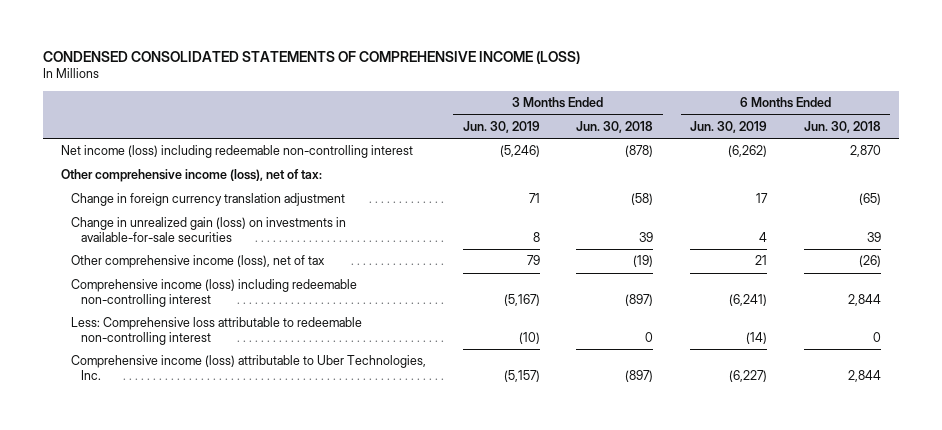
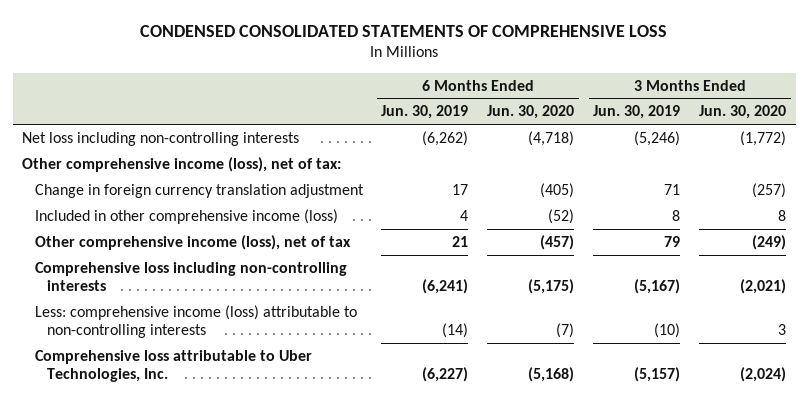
[42,50,580,64] CONDENSED CONSOLIDATED STATEMENTS OF COMPREHENSIVE INCOME (LOSS) -> [140,24,668,37] CONDENSED CONSOLIDATED STATEMENTS OF COMPREHENSIVE LOSS
[576,120,654,133] Jun. 30, 2018 -> none
[803,120,881,133] Jun. 30, 2018 -> none
none -> [487,105,575,120] Jun. 30, 2020
none -> [699,105,787,120] Jun. 30, 2020
[60,145,413,159] Net income (loss) including redeemable non-controlling interest -> [22,131,300,146] Net loss including non-controlling interests
[70,217,346,242] Change in unrealized gain (loss) on investments in available-for-sale securities -> [34,208,338,224] Included in other comprehensive income (loss)
[70,279,357,307] Comprehensive income (loss) including redeemable non-controlling interest -> [34,261,347,292] Comprehensive loss including non-controlling interests
[70,317,362,345] Less: Comprehensive loss attributable to redeemable non-controlling interest -> [34,304,357,339] Less: comprehensive income (loss) attributable to non-controlling interests
[70,355,426,380] Comprehensive income (loss) attributable to Uber Technologies, Inc. -> [34,349,312,383] Comprehensive loss attributable to Uber Technologies, Inc.

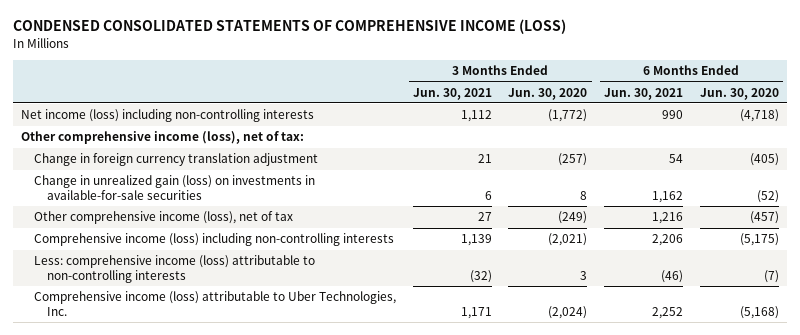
[140,24,668,37] CONDENSED CONSOLIDATED STATEMENTS OF COMPREHENSIVE LOSS -> [12,19,566,35] CONDENSED CONSOLIDATED STATEMENTS OF COMPREHENSIVE INCOME (LOSS)
[381,105,469,120] Jun. 30, 2019 -> none
[593,105,681,120] Jun. 30, 2019 -> none
none -> [412,87,492,100] Jun. 30, 2021
none -> [604,87,684,100] Jun. 30, 2021
[22,131,300,146] Net loss including non-controlling interests -> [20,109,314,123] Net income (loss) including non-controlling interests
[34,208,338,224] Included in other comprehensive income (loss) -> [34,175,316,201] Change in unrealized gain (loss) on investments in available-for-sale securities
[34,261,347,292] Comprehensive loss including non-controlling interests -> [34,233,395,247] Comprehensive income (loss) including non-controlling interests
[34,349,312,383] Comprehensive loss attributable to Uber Technologies, Inc. -> [34,291,397,317] Comprehensive income (loss) attributable to Uber Technologies, Inc.

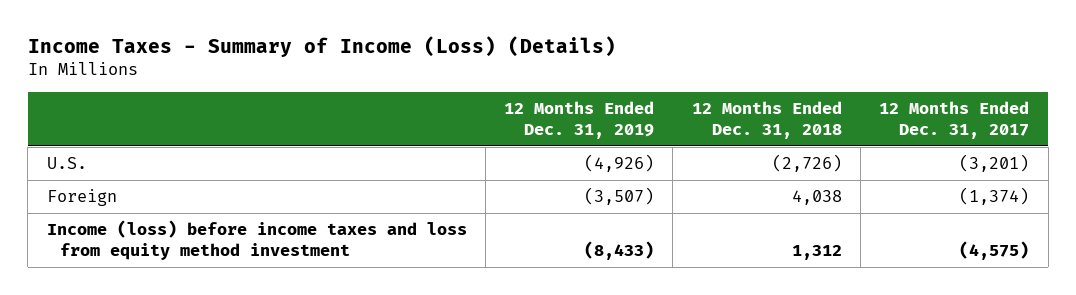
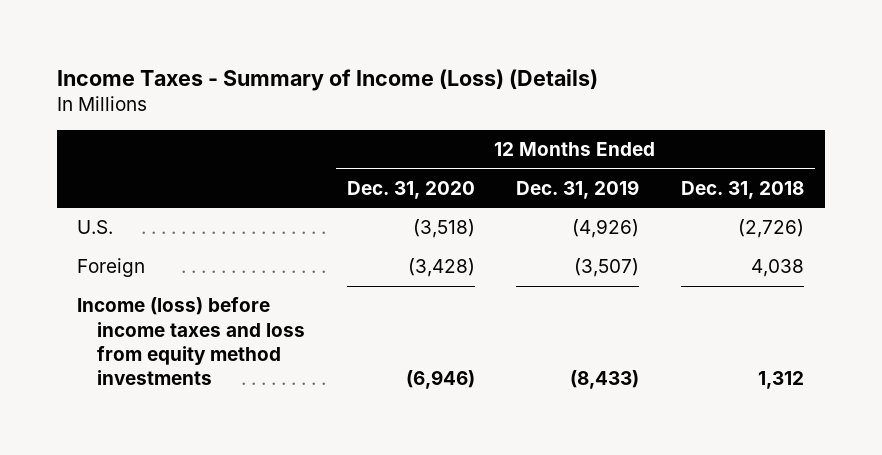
[879,100,1030,139] 12 Months Ended Dec. 31, 2017 -> none
none -> [346,180,475,199] Dec. 31, 2020
[46,220,467,261] Income (loss) before income taxes and loss from equity method investment -> [77,297,306,386] Income (loss) before income taxes and loss from equity method investments

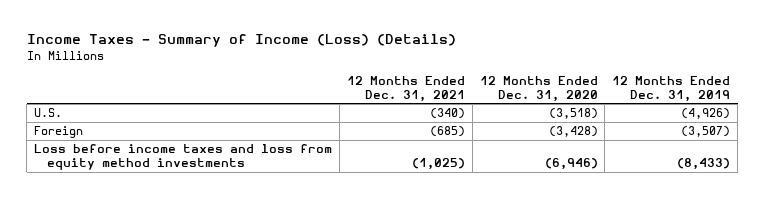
[681,180,805,199] Dec. 31, 2018 -> none
none -> [346,75,465,102] 12 Months Ended Dec. 31, 2021
[77,297,306,386] Income (loss) before income taxes and loss from equity method investments -> [34,144,333,171] Loss before income taxes and loss from equity method investments

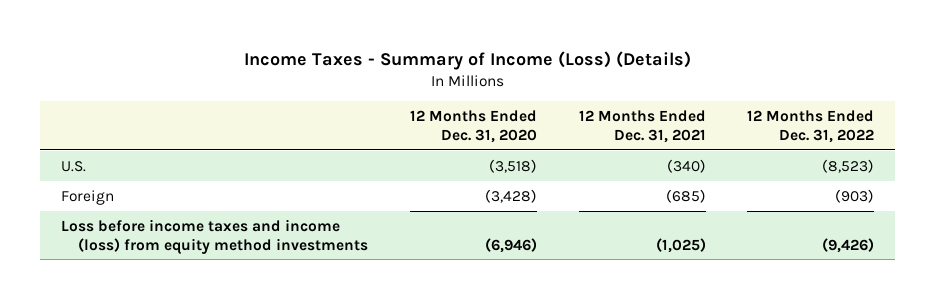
[612,75,731,102] 12 Months Ended Dec. 31, 2019 -> none
none -> [747,110,875,143] 12 Months Ended Dec. 31, 2022
[34,144,333,171] Loss before income taxes and loss from equity method investments -> [61,218,368,254] Loss before income taxes and income (loss) from equity method investments

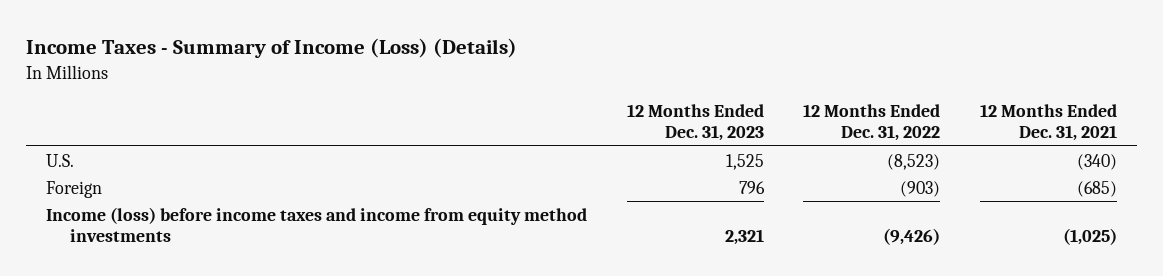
[409,110,537,143] 12 Months Ended Dec. 31, 2020 -> none
none -> [626,103,764,142] 12 Months Ended Dec. 31, 2023
[61,218,368,254] Loss before income taxes and income (loss) from equity method investments -> [45,206,587,243] Income (loss) before income taxes and income from equity method investments

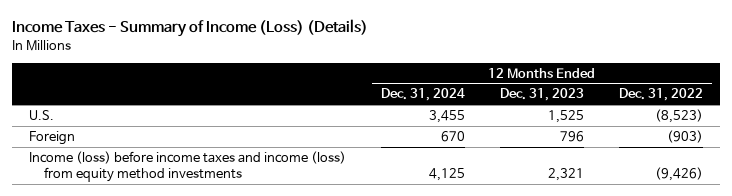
[980,103,1118,142] 12 Months Ended Dec. 31, 2021 -> none
none -> [381,88,466,102] Dec. 31, 2024
[45,206,587,243] Income (loss) before income taxes and income from equity method investments -> [29,151,347,183] Income (loss) before income taxes and income (loss) from equity method investments

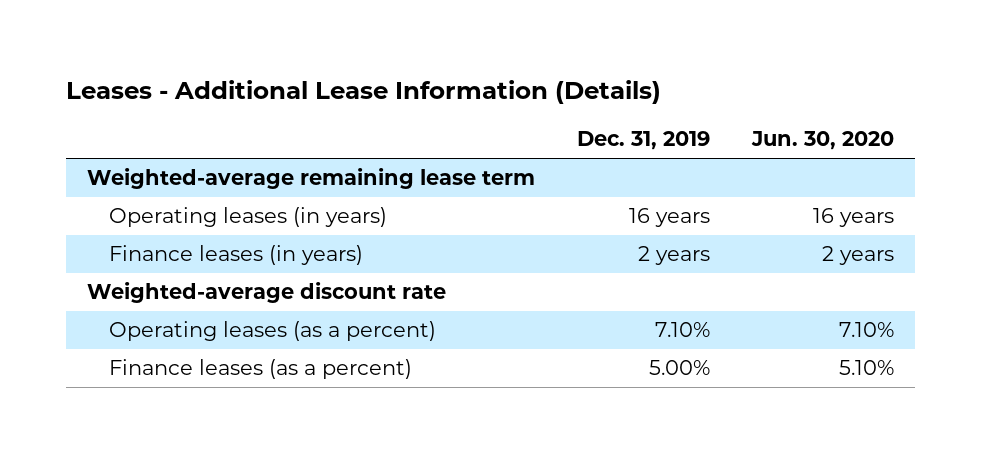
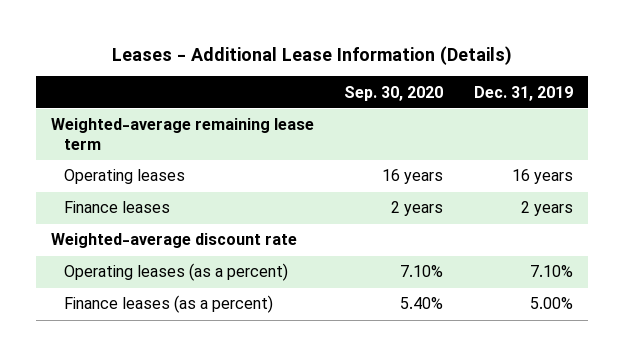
[750,131,894,151] Jun. 30, 2020 -> none
none -> [344,85,444,101] Sep. 30, 2020
[108,207,387,228] Operating leases (in years) -> [64,169,186,185] Operating leases
[108,245,363,266] Finance leases (in years) -> [64,201,171,214] Finance leases

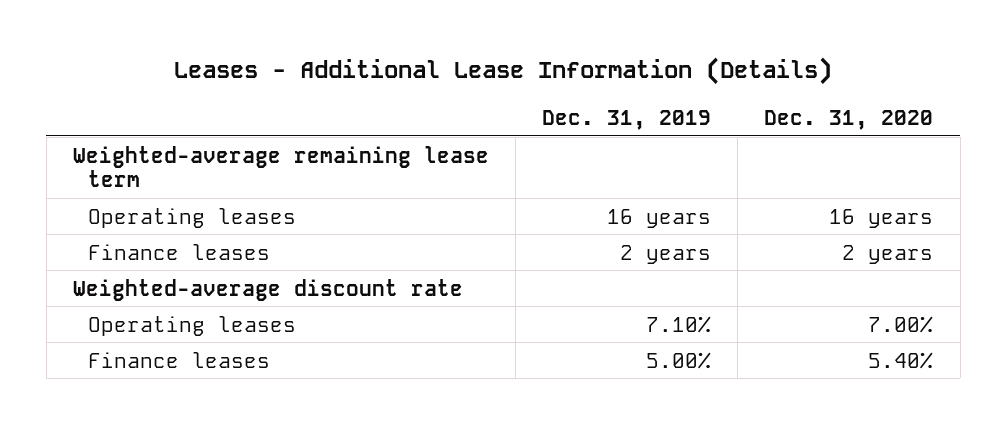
[344,85,444,101] Sep. 30, 2020 -> none
none -> [764,109,934,130] Dec. 31, 2020
[64,263,289,282] Operating leases (as a percent) -> [87,315,296,336] Operating leases
[64,295,274,314] Finance leases (as a percent) -> [87,351,270,368] Finance leases

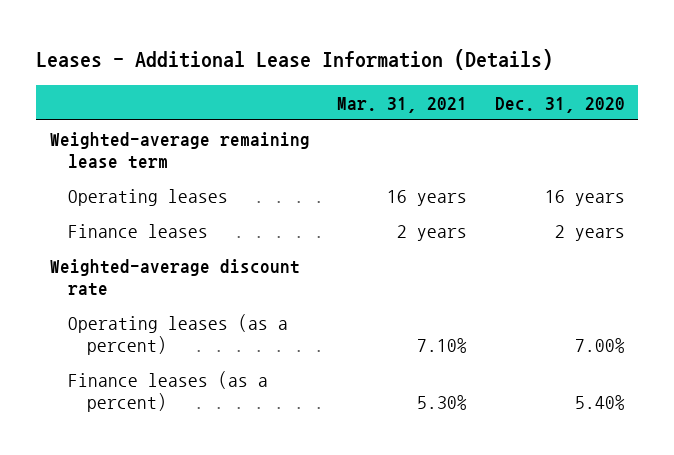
[542,109,712,130] Dec. 31, 2019 -> none
none -> [337,96,468,113] Mar. 31, 2021
[87,315,296,336] Operating leases -> [68,313,289,355] Operating leases (as a percent)
[87,351,270,368] Finance leases -> [68,370,269,412] Finance leases (as a percent)

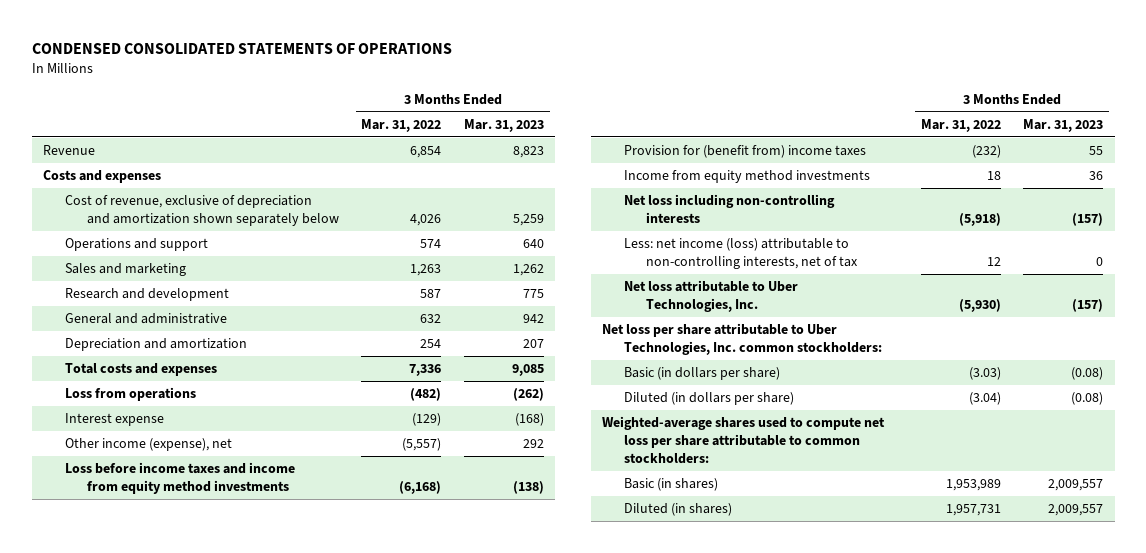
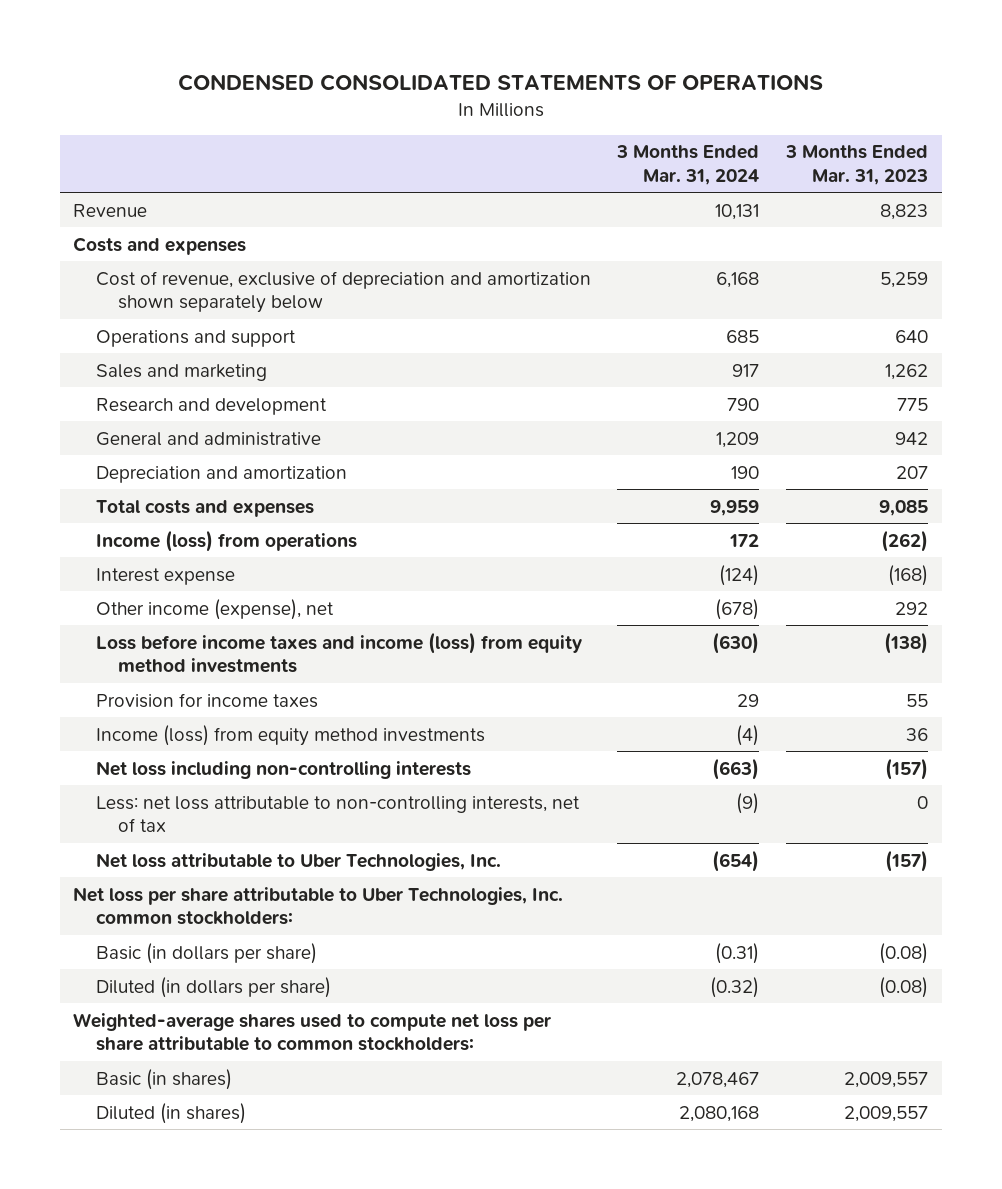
[361,118,442,132] Mar. 31, 2022 -> none
none -> [616,145,760,185] 3 Months Ended Mar. 31, 2024
[64,387,196,402] Loss from operations -> [95,529,357,552] Income (loss) from operations
[64,462,295,495] Loss before income taxes and income from equity method investments -> [95,631,582,673] Loss before income taxes and income (loss) from equity method investments
[624,145,867,159] Provision for (benefit from) income taxes -> [95,692,318,708] Provision for income taxes
[624,170,871,184] Income from equity method investments -> [95,724,485,746] Income (loss) from equity method investments
[624,238,858,270] Less: net income (loss) attributable to non-controlling interests, net of tax -> [95,795,580,832] Less: net loss attributable to non-controlling interests, net of tax

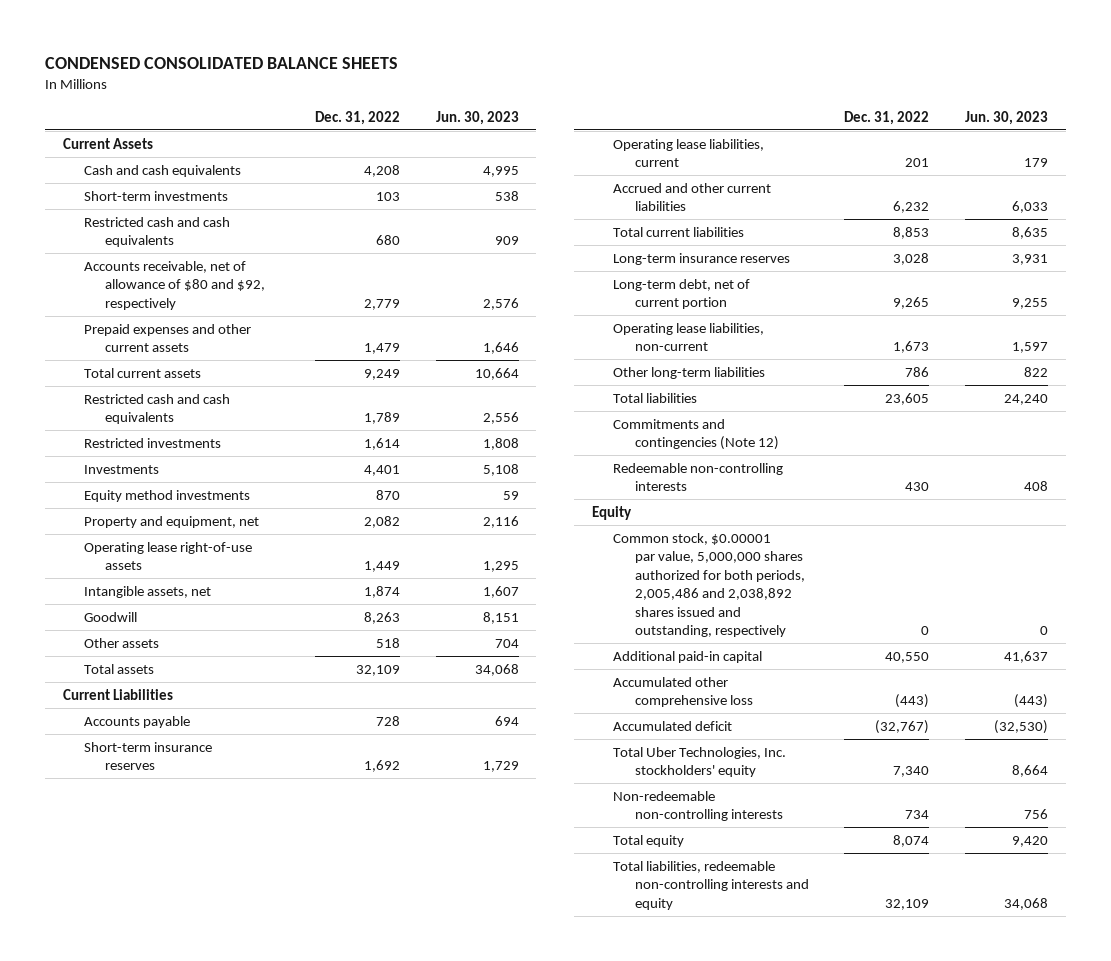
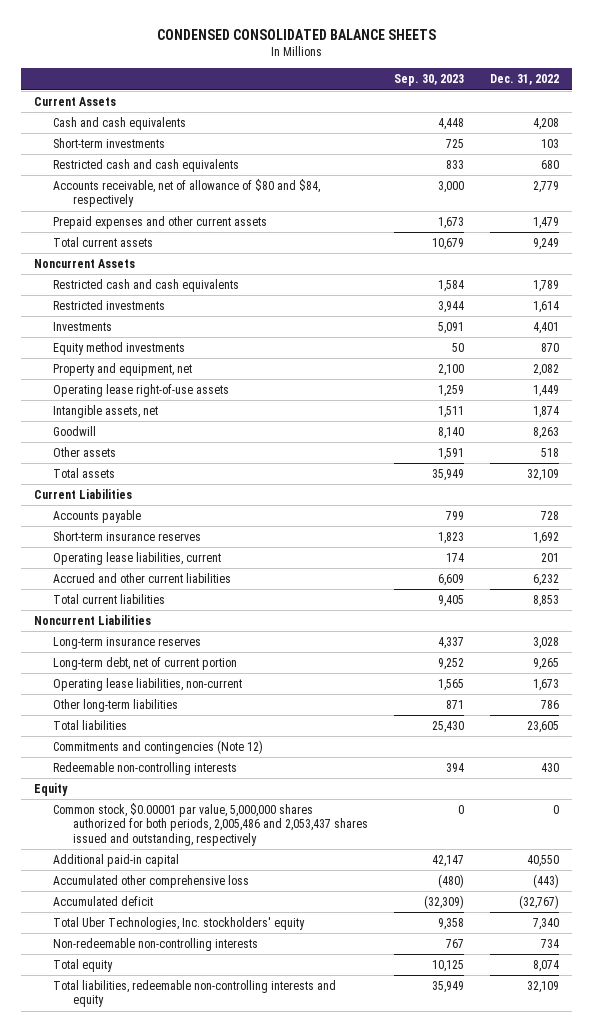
[435,110,519,125] Jun. 30, 2023 -> none
none -> [393,74,464,87] Sep. 30, 2023
[84,260,266,310] Accounts receivable, net of allowance of $80 and $92, respectively -> [53,178,321,208] Accounts receivable, net of allowance of $80 and $84, respectively
none -> [34,258,136,268] Noncurrent Assets
none -> [34,614,152,625] Noncurrent Liabilities
[613,532,805,638] Common stock, $0.00001 par value, 5,000,000 shares authorized for both periods, 2,005,486 and 2,038,892 shares issued and outstanding, respectively -> [53,802,368,846] Common stock, $0.00001 par value, 5,000,000 shares authorized for both periods, 2,005,486 and 2,053,437 shares issued and outstanding, respectively

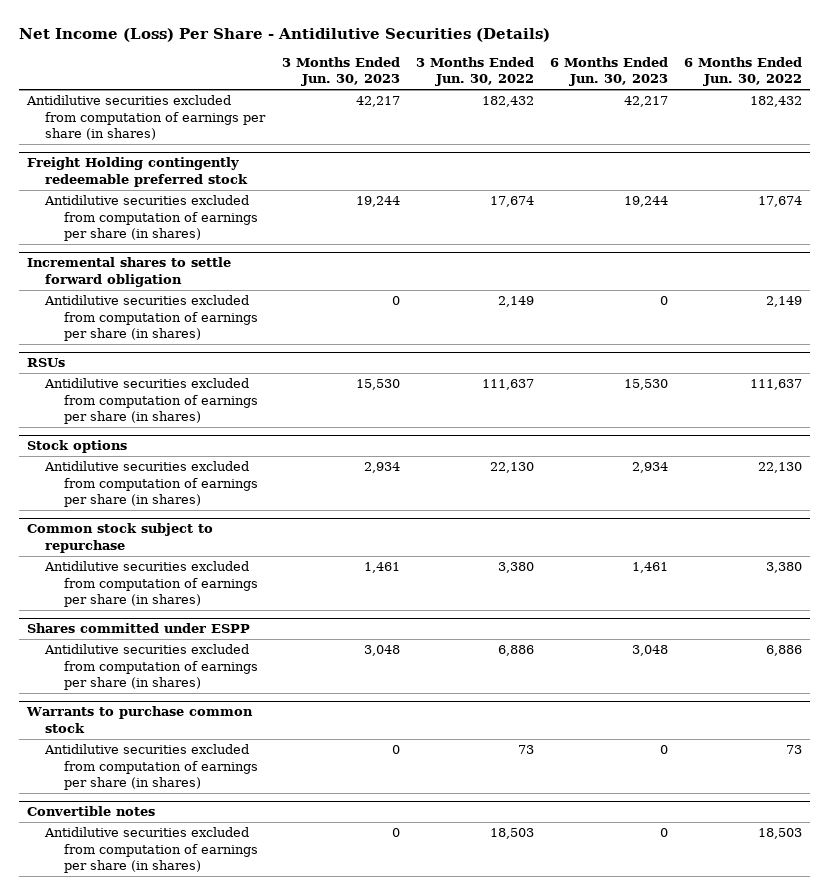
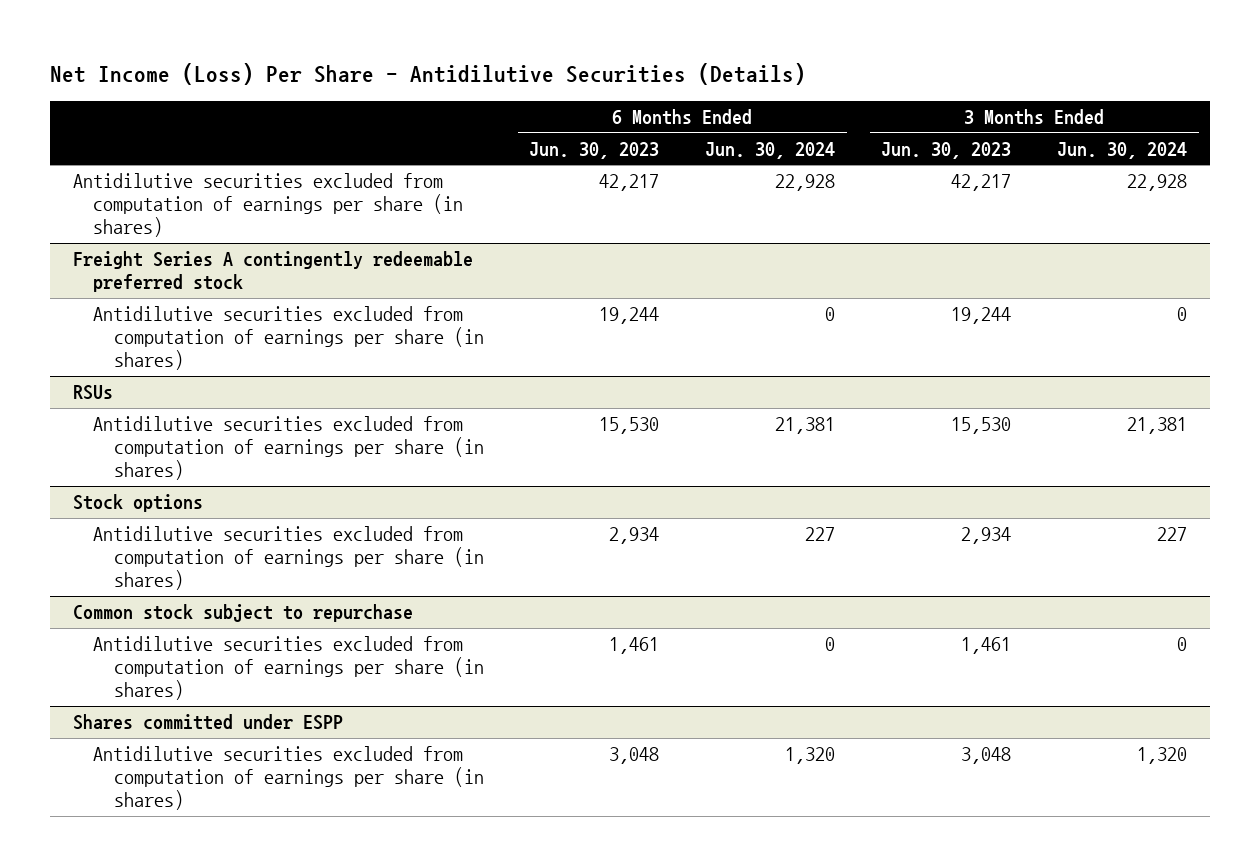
[415,56,534,87] 3 Months Ended Jun. 30, 2022 -> none
[683,56,802,87] 6 Months Ended Jun. 30, 2022 -> none
none -> [705,141,836,159] Jun. 30, 2024
none -> [1057,141,1188,159] Jun. 30, 2024
[27,157,249,187] Freight Holding contingently redeemable preferred stock -> [72,251,473,293] Freight Series A contingently redeemable preferred stock
[27,257,232,287] Incremental shares to settle forward obligation -> none
[44,295,258,342] Antidilutive securities excluded from computation of earnings per share (in shares) -> none
[26,706,254,733] Warrants to purchase common stock -> none
[44,744,258,791] Antidilutive securities excluded from computation of earnings per share (in shares) -> none
[27,806,156,817] Convertible notes -> none
[44,827,258,874] Antidilutive securities excluded from computation of earnings per share (in shares) -> none

